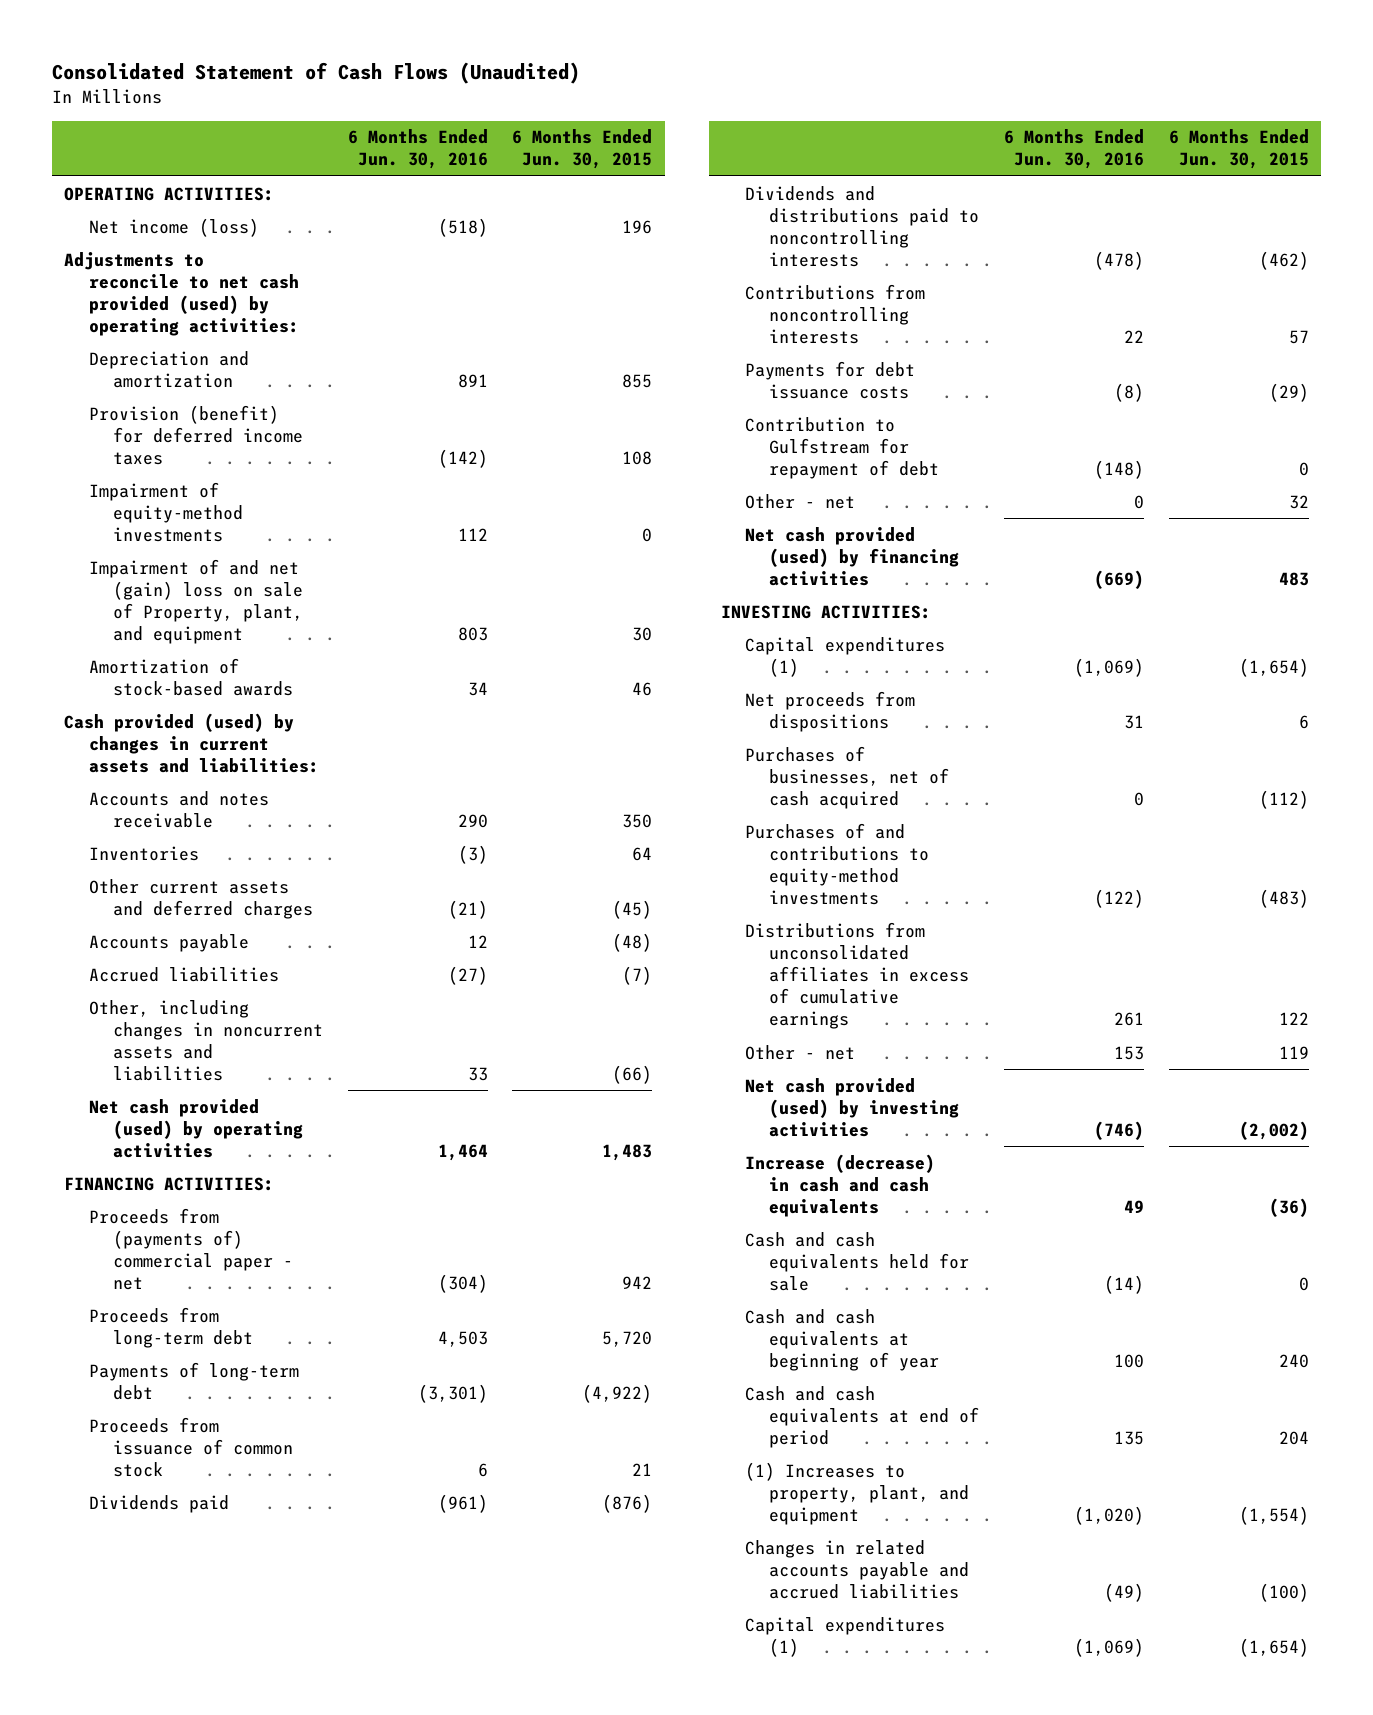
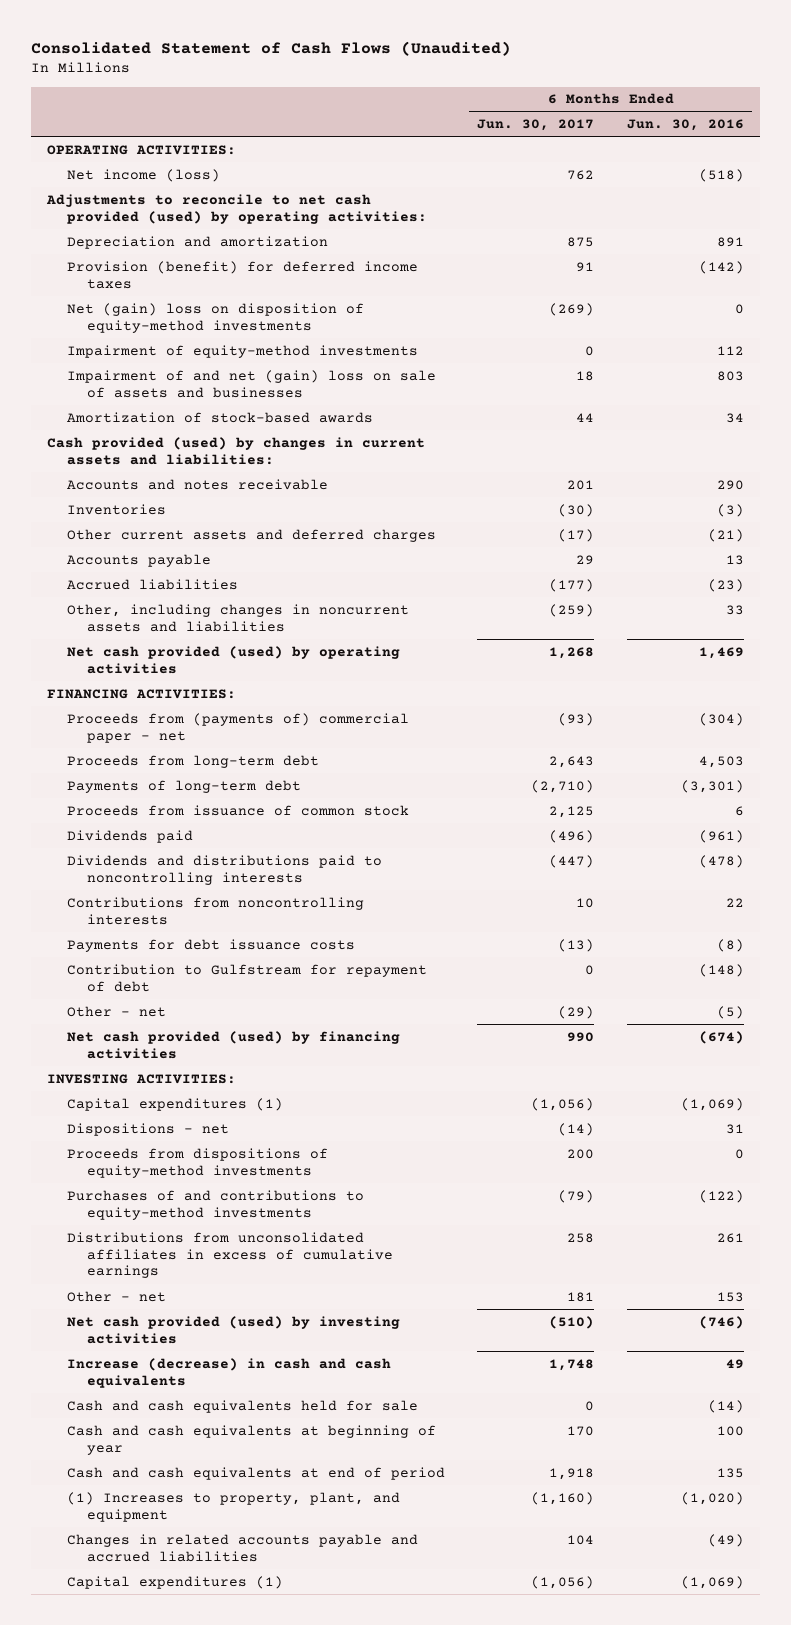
[512,129,653,170] 6 Months Ended Jun. 30, 2015 -> none
none -> [477,119,595,132] Jun. 30, 2017
none -> [66,302,364,333] Net (gain) loss on disposition of equity-method investments
[88,558,303,645] Impairment of and net (gain) loss on sale of Property, plant, and equipment -> [66,369,436,398] Impairment of and net (gain) loss on sale of assets and businesses
[467,934,488,948] 12 -> [726,554,745,565] 13
[447,965,488,985] (27) -> [708,578,745,592] (23)
[437,1143,488,1161] 1,464 -> [699,646,745,659] 1,469
[1134,494,1145,509] 0 -> [717,1005,745,1019] (5)
[1094,569,1145,589] (669) -> [699,1030,745,1044] (674)
[745,745,950,809] Purchases of businesses, net of cash acquired -> none
[745,690,916,732] Net proceeds from dispositions -> [66,1122,229,1136] Dispositions - net
none -> [66,1147,328,1178] Proceeds from dispositions of equity-method investments

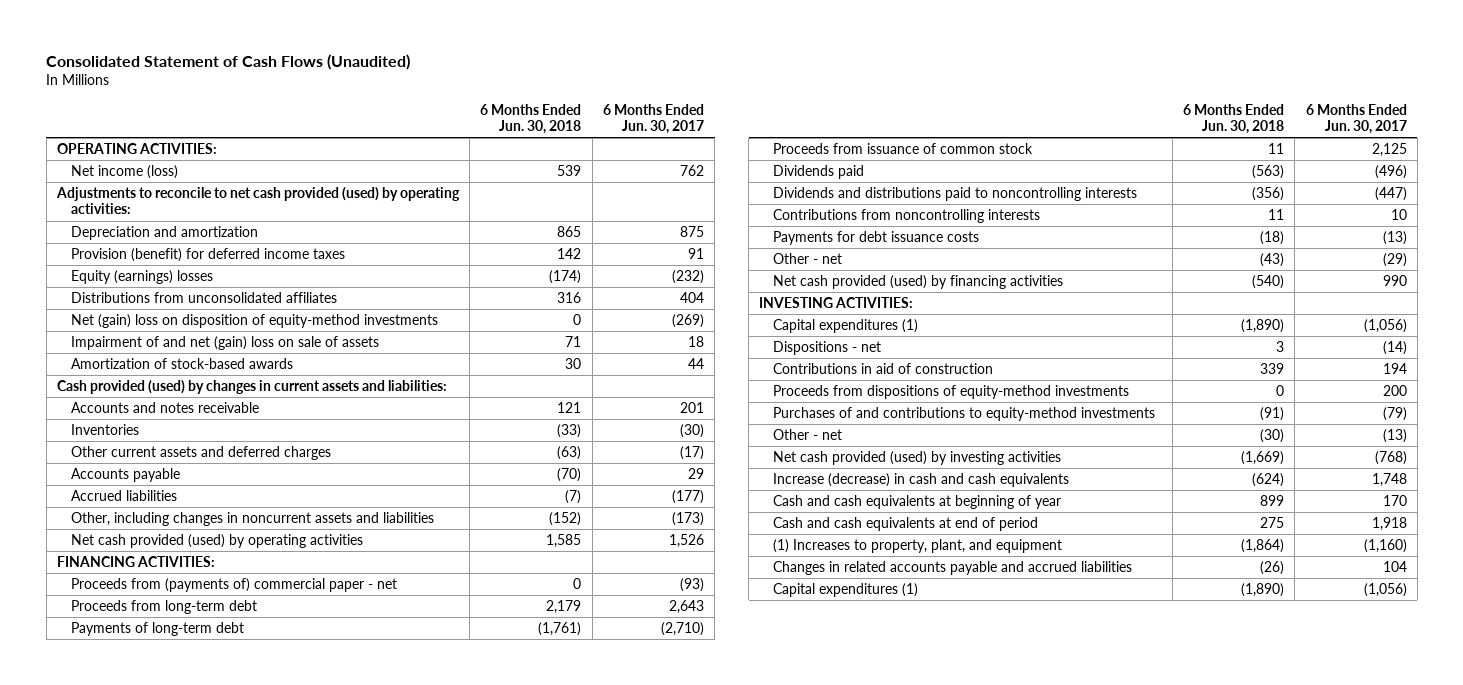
[627,119,745,132] Jun. 30, 2016 -> none
none -> [480,103,582,135] 6 Months Ended Jun. 30, 2018
none -> [70,269,213,284] Equity (earnings) losses
none -> [70,291,337,303] Distributions from unconsolidated affiliates
[66,344,418,358] Impairment of equity-method investments -> none
[66,369,436,398] Impairment of and net (gain) loss on sale of assets and businesses -> [70,335,379,350] Impairment of and net (gain) loss on sale of assets
[549,603,595,617] (259) -> [672,511,705,526] (173)
[549,646,595,659] 1,268 -> [669,533,705,548] 1,526
[66,963,427,992] Contribution to Gulfstream for repayment of debt -> none
none -> [773,362,994,374] Contributions in aid of construction
[66,1231,393,1279] Distributions from unconsolidated affiliates in excess of cumulative earnings -> none
[567,1291,595,1302] 181 -> [1382,428,1407,443] (13)
[549,1315,595,1329] (510) -> [1374,450,1407,465] (768)
[66,1399,418,1413] Cash and cash equivalents held for sale -> none

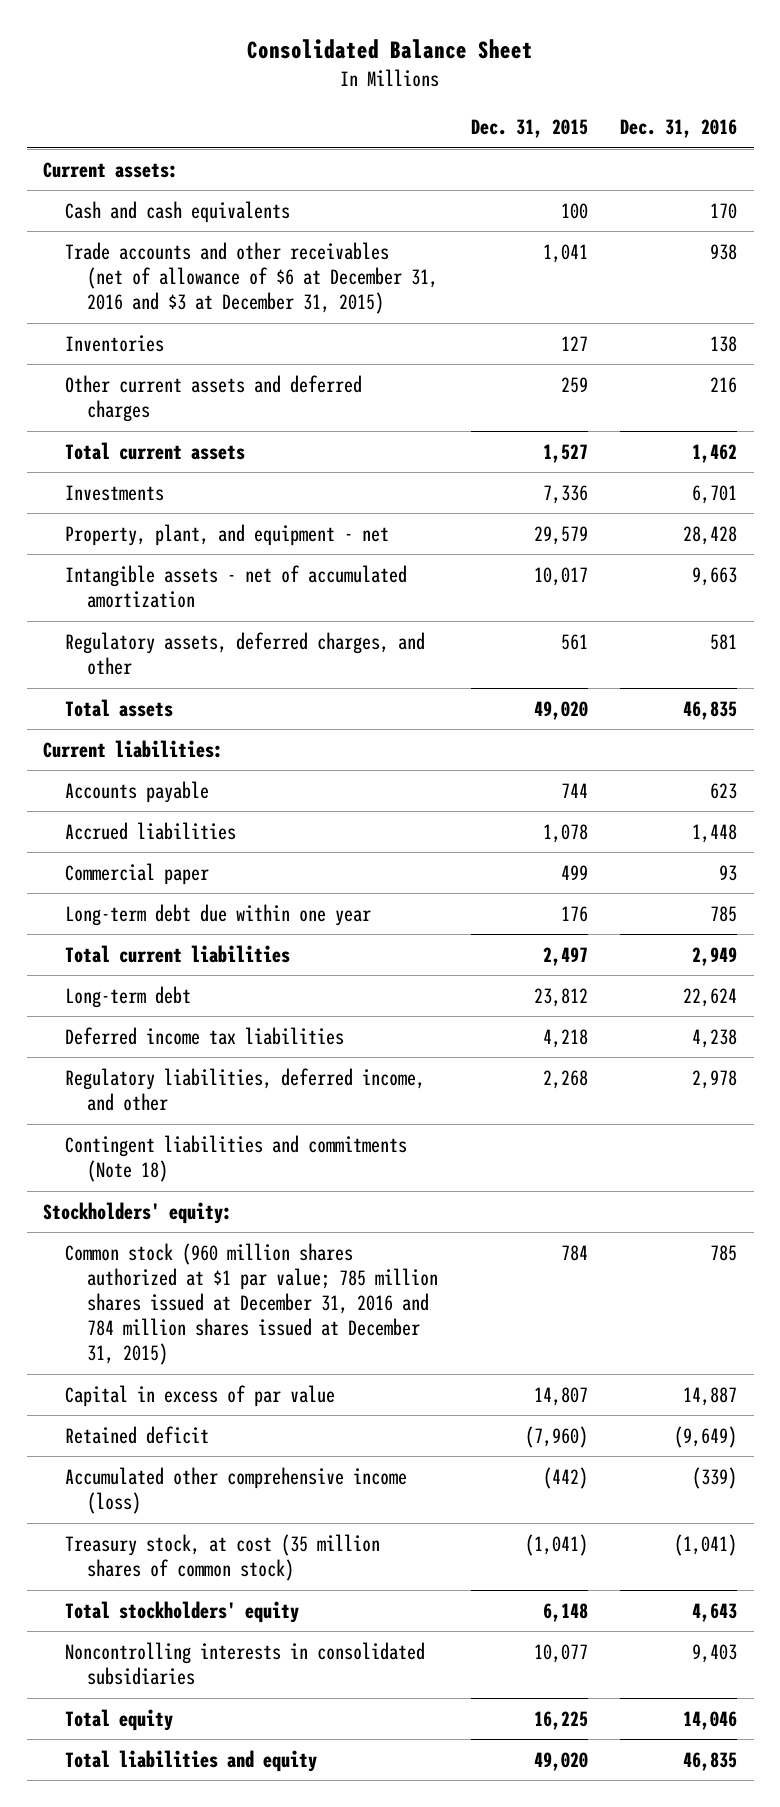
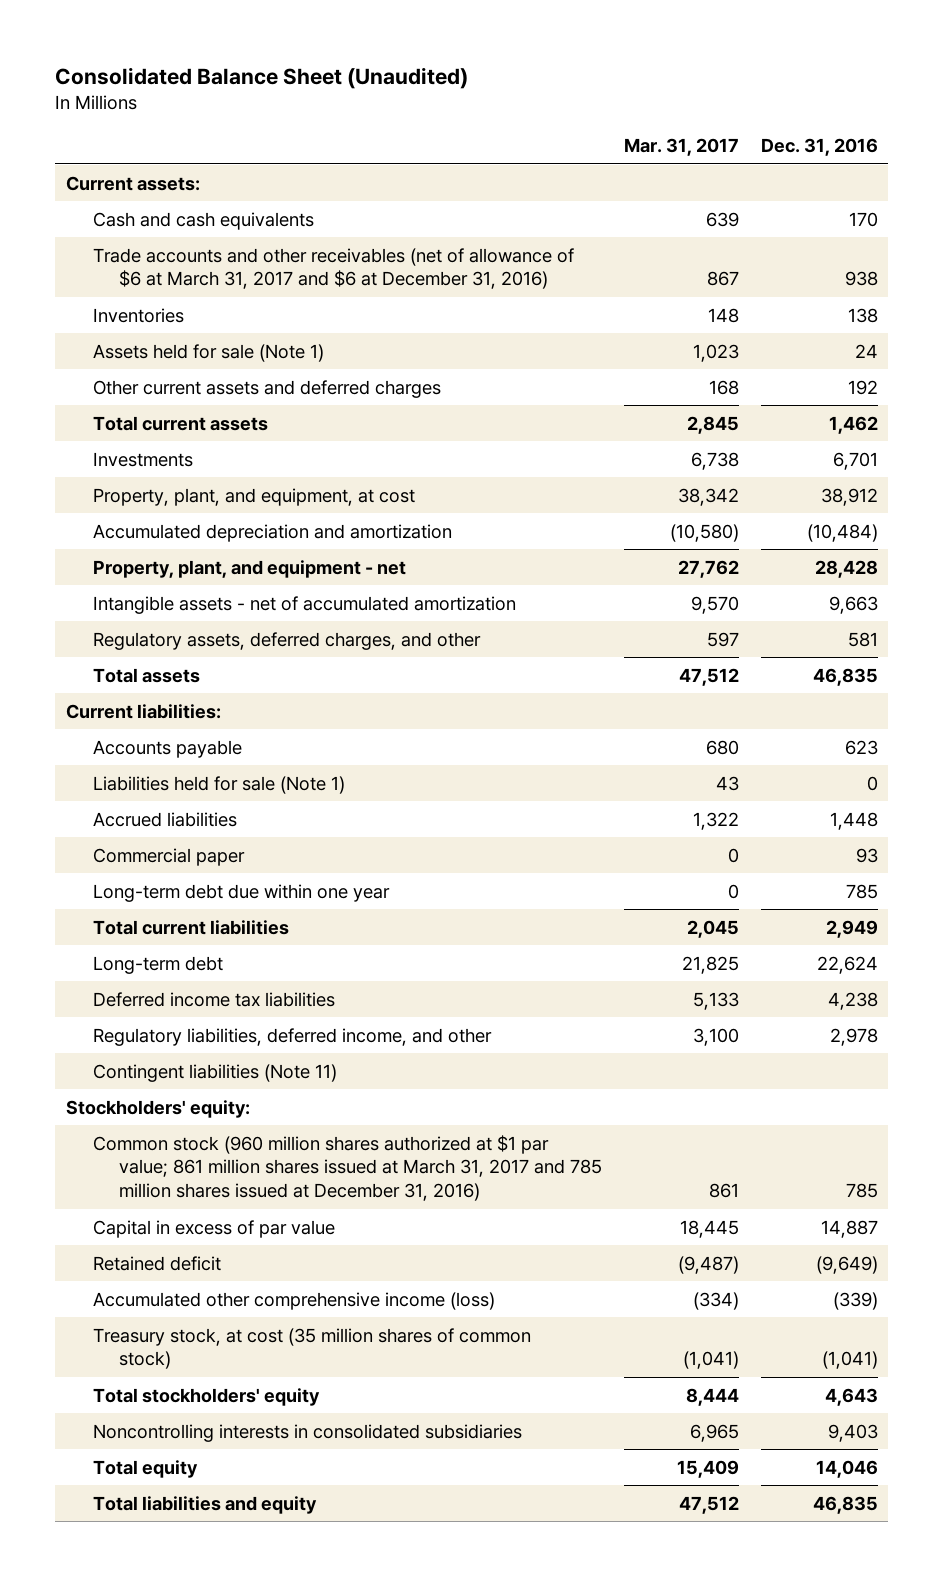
[247,39,534,60] Consolidated Balance Sheet -> [55,67,469,90] Consolidated Balance Sheet (Unaudited)
[470,119,588,139] Dec. 31, 2015 -> none
none -> [623,138,739,157] Mar. 31, 2017
[64,241,438,315] Trade accounts and other receivables (net of allowance of $6 at December 31, 2016 and $3 at December 31, 2015) -> [92,247,574,290] Trade accounts and other receivables (net of allowance of $6 at March 31, 2017 and $6 at December 31, 2016)
none -> [92,343,324,362] Assets held for sale (Note 1)
[710,376,738,393] 216 -> [847,379,878,395] 192
none -> [92,487,415,506] Property, plant, and equipment, at cost
none -> [92,523,452,542] Accumulated depreciation and amortization
none -> [92,775,345,794] Liabilities held for sale (Note 1)
[64,1134,407,1182] Contingent liabilities and commitments (Note 18) -> [92,1063,337,1082] Contingent liabilities (Note 11)
[64,1242,438,1366] Common stock (960 million shares authorized at $1 par value; 785 million shares issued at December 31, 2016 and 784 million shares issued at December 31, 2015) -> [92,1134,603,1202] Common stock (960 million shares authorized at $1 par value; 861 million shares issued at March 31, 2017 and 785 million shares issued at December 31, 2016)

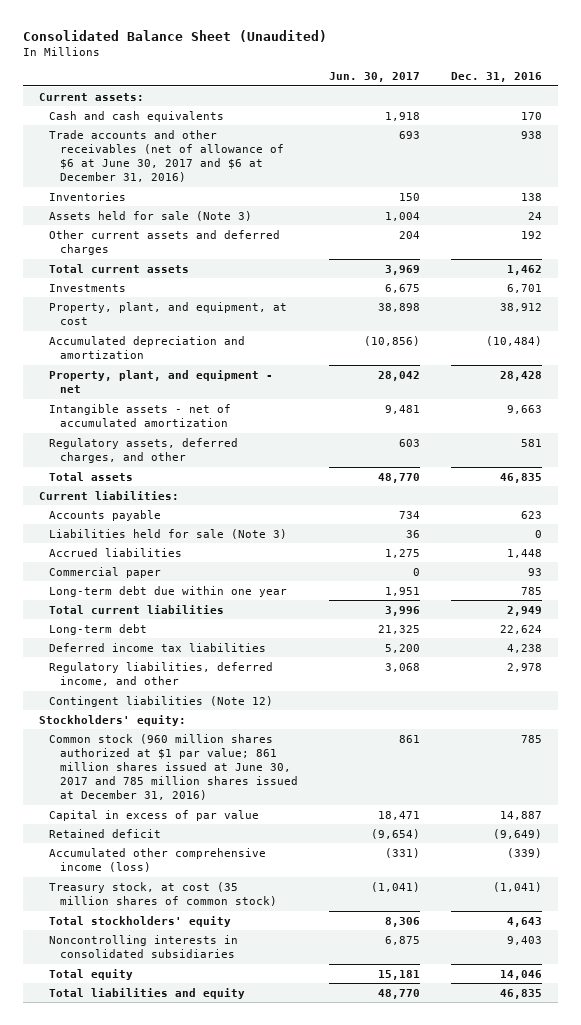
[623,138,739,157] Mar. 31, 2017 -> none
none -> [329,72,421,83] Jun. 30, 2017
[92,247,574,290] Trade accounts and other receivables (net of allowance of $6 at March 31, 2017 and $6 at December 31, 2016) -> [49,129,284,183] Trade accounts and other receivables (net of allowance of $6 at June 30, 2017 and $6 at December 31, 2016)
[92,343,324,362] Assets held for sale (Note 1) -> [49,210,253,221] Assets held for sale (Note 3)
[92,775,345,794] Liabilities held for sale (Note 1) -> [49,528,288,539] Liabilities held for sale (Note 3)
[92,1063,337,1082] Contingent liabilities (Note 11) -> [49,695,274,707] Contingent liabilities (Note 12)
[92,1134,603,1202] Common stock (960 million shares authorized at $1 par value; 861 million shares issued at March 31, 2017 and 785 million shares issued at December 31, 2016) -> [49,733,298,801] Common stock (960 million shares authorized at $1 par value; 861 million shares issued at June 30, 2017 and 785 million shares issued at December 31, 2016)

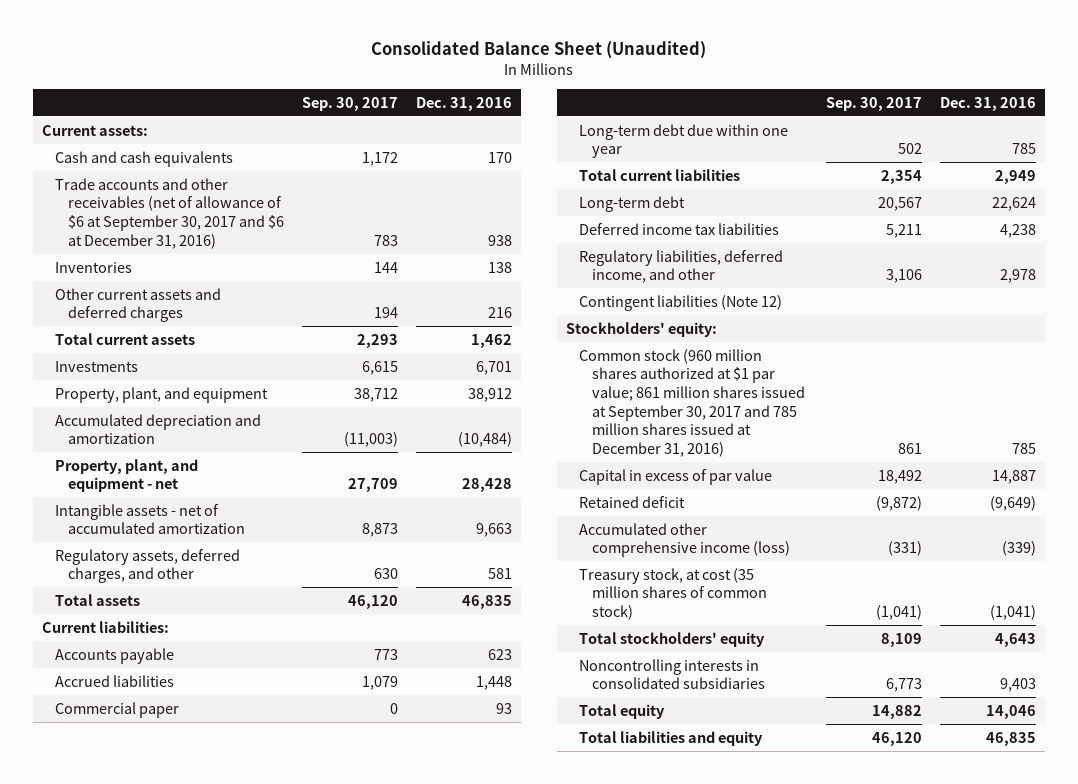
[329,72,421,83] Jun. 30, 2017 -> none
none -> [301,96,398,111] Sep. 30, 2017
[49,129,284,183] Trade accounts and other receivables (net of allowance of $6 at June 30, 2017 and $6 at December 31, 2016) -> [54,177,284,249] Trade accounts and other receivables (net of allowance of $6 at September 30, 2017 and $6 at December 31, 2016)
[49,210,253,221] Assets held for sale (Note 3) -> none
[521,230,543,239] 192 -> [487,307,512,319] 216
[49,301,288,325] Property, plant, and equipment, at cost -> [54,386,268,403] Property, plant, and equipment
[49,528,288,539] Liabilities held for sale (Note 3) -> none
[49,733,298,801] Common stock (960 million shares authorized at $1 par value; 861 million shares issued at June 30, 2017 and 785 million shares issued at December 31, 2016) -> [579,348,805,458] Common stock (960 million shares authorized at $1 par value; 861 million shares issued at September 30, 2017 and 785 million shares issued at December 31, 2016)

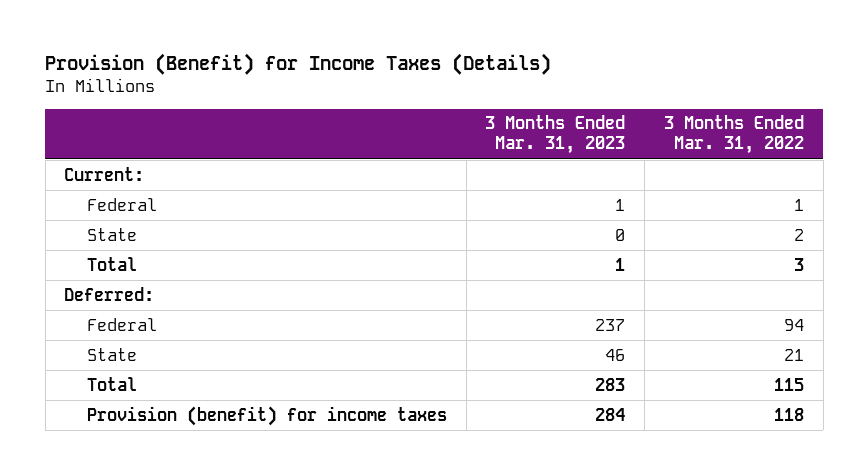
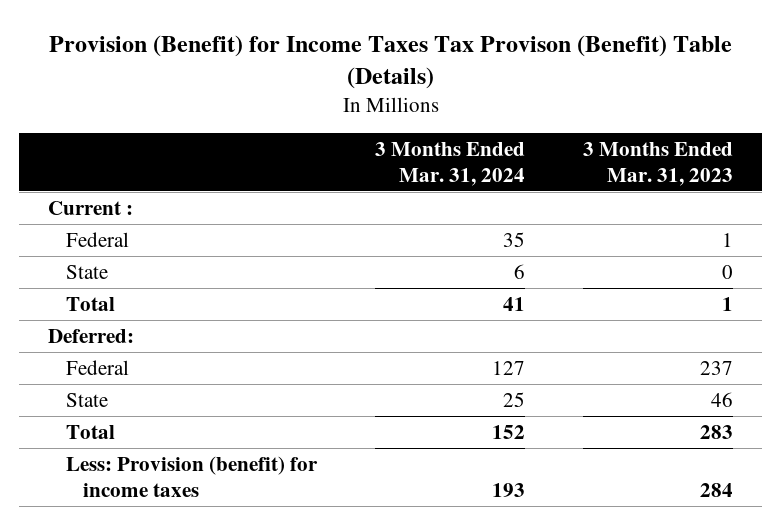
[45,53,552,76] Provision (Benefit) for Income Taxes (Details) -> [48,34,732,90] Provision (Benefit) for Income Taxes Tax Provison (Benefit) Table (Details)
[663,115,804,155] 3 Months Ended Mar. 31, 2022 -> none
none -> [374,141,525,186] 3 Months Ended Mar. 31, 2024
[64,166,145,181] Current: -> [48,200,134,215] Current :
[86,405,447,426] Provision (benefit) for income taxes -> [65,455,318,497] Less: Provision (benefit) for income taxes

